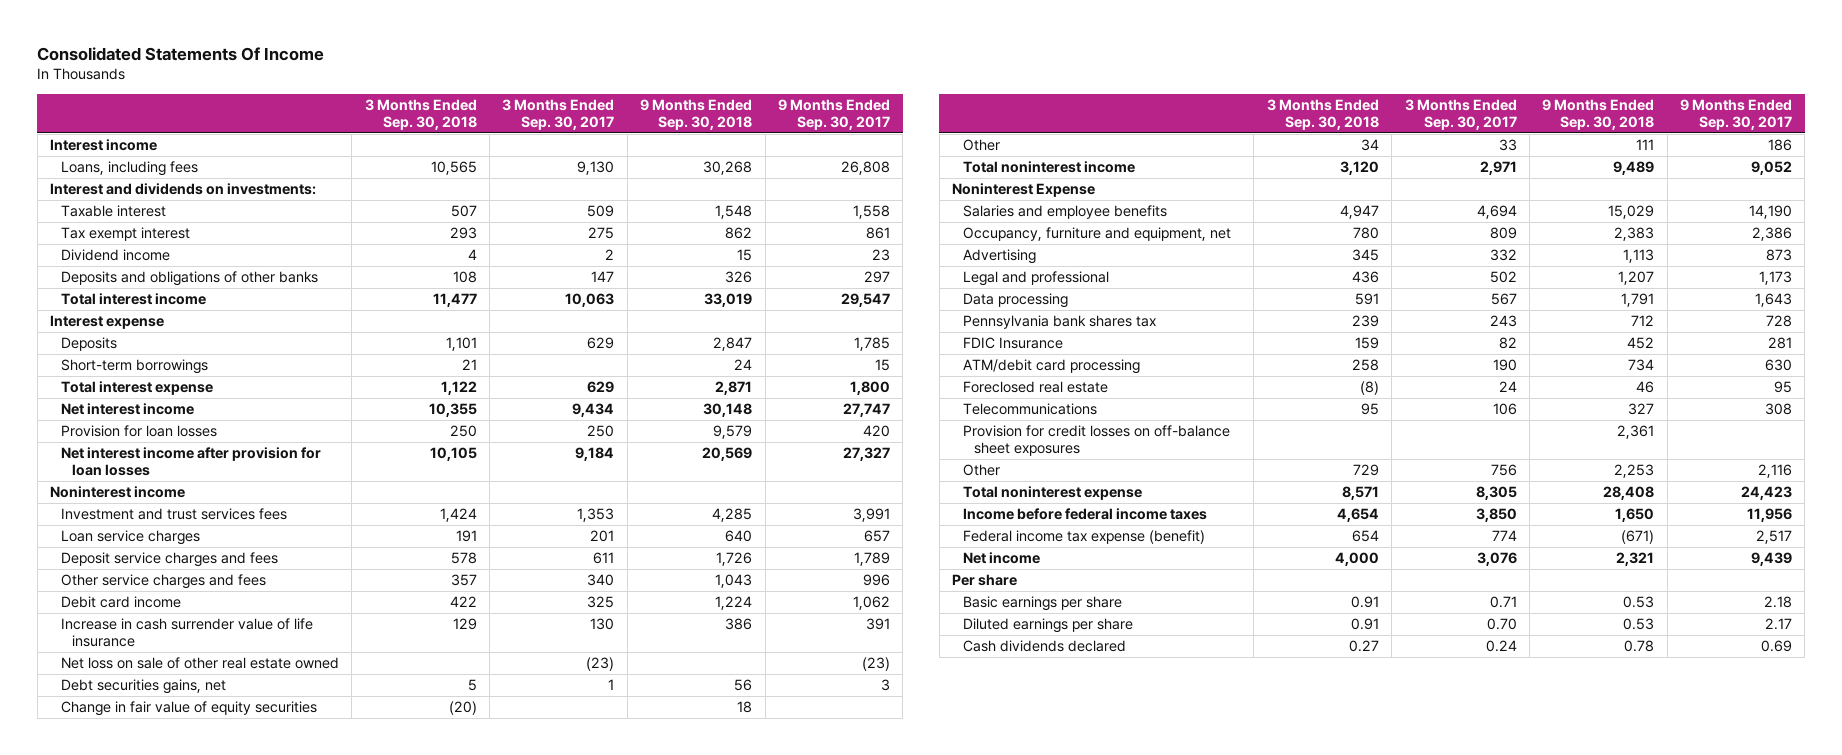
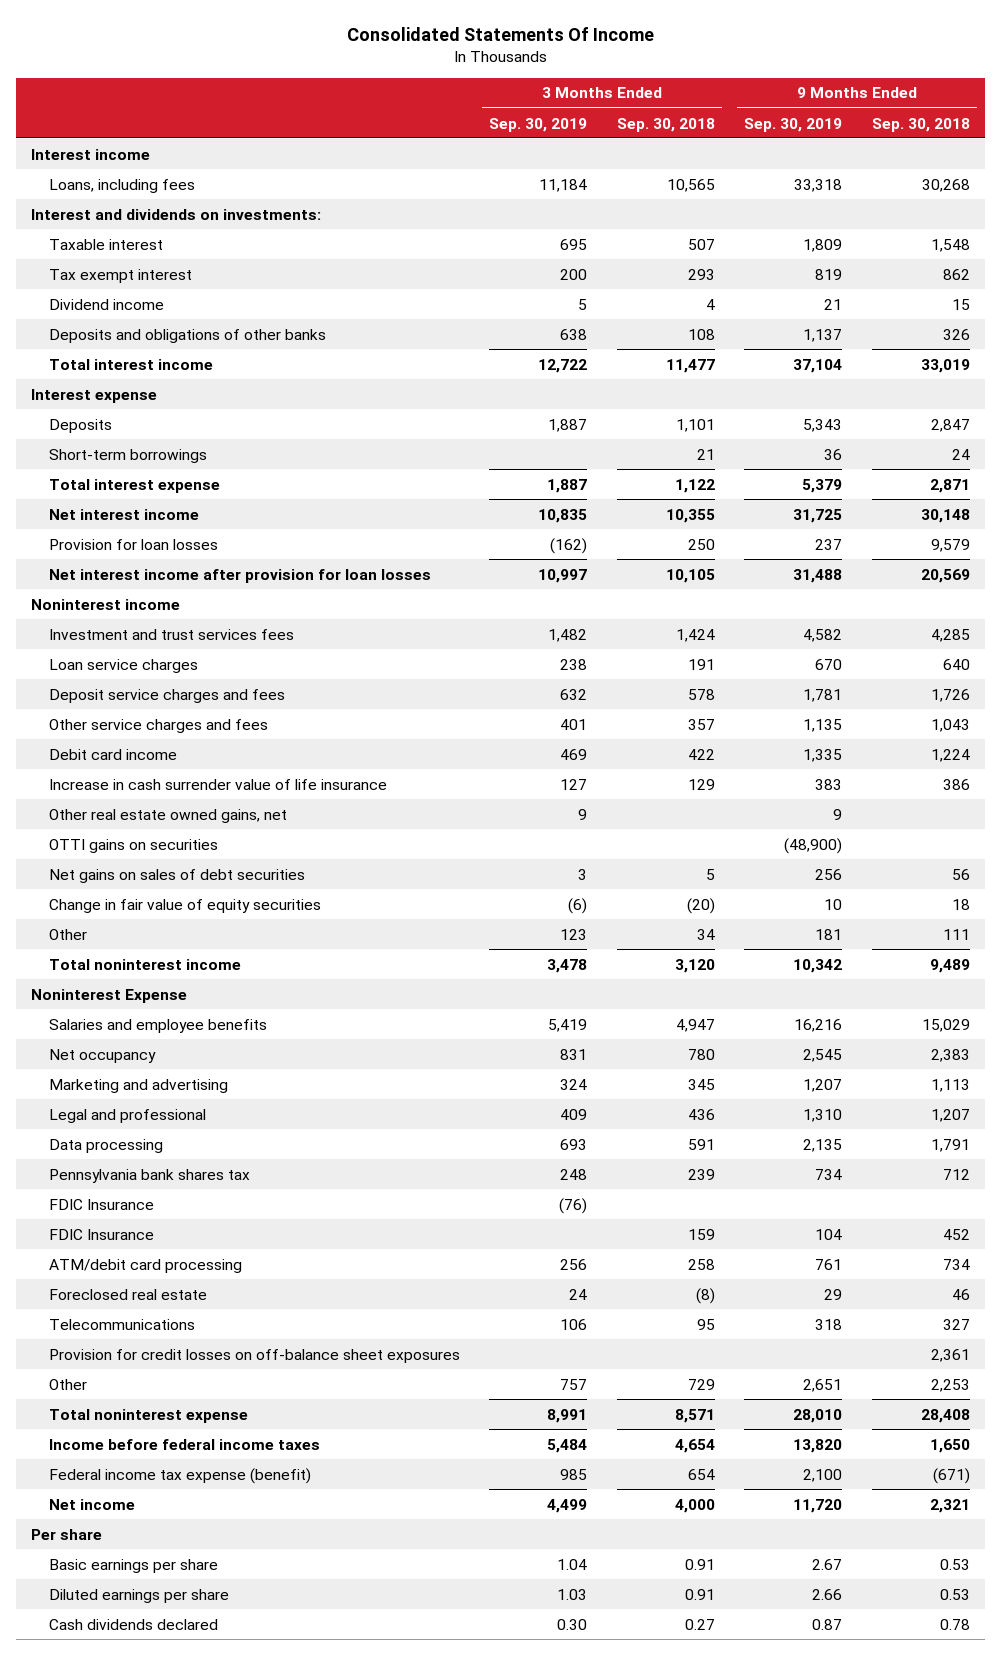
[502,99,615,131] 3 Months Ended Sep. 30, 2017 -> none
[777,99,890,131] 9 Months Ended Sep. 30, 2017 -> none
none -> [489,117,588,132] Sep. 30, 2019
none -> [744,117,843,132] Sep. 30, 2019
[60,657,339,670] Net loss on sale of other real estate owned -> [48,808,287,823] Other real estate owned gains, net
none -> [48,838,218,853] OTTI gains on securities
[60,679,226,695] Debt securities gains, net -> [48,868,305,883] Net gains on sales of debt securities
[962,227,1231,242] Occupancy, furniture and equipment, net -> [48,1048,156,1063] Net occupancy
[962,249,1036,265] Advertising -> [48,1078,228,1093] Marketing and advertising
none -> [48,1198,154,1210] FDIC Insurance

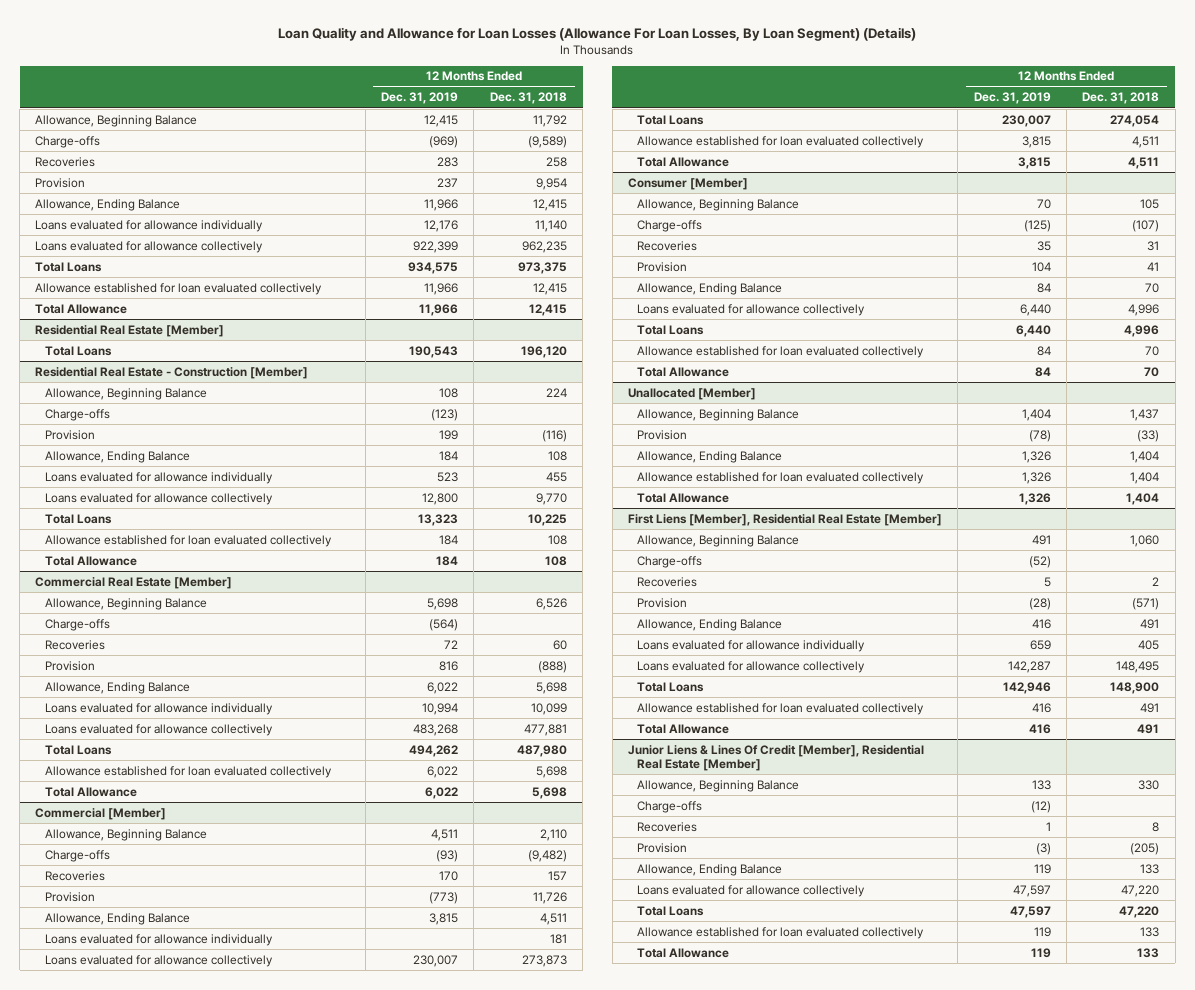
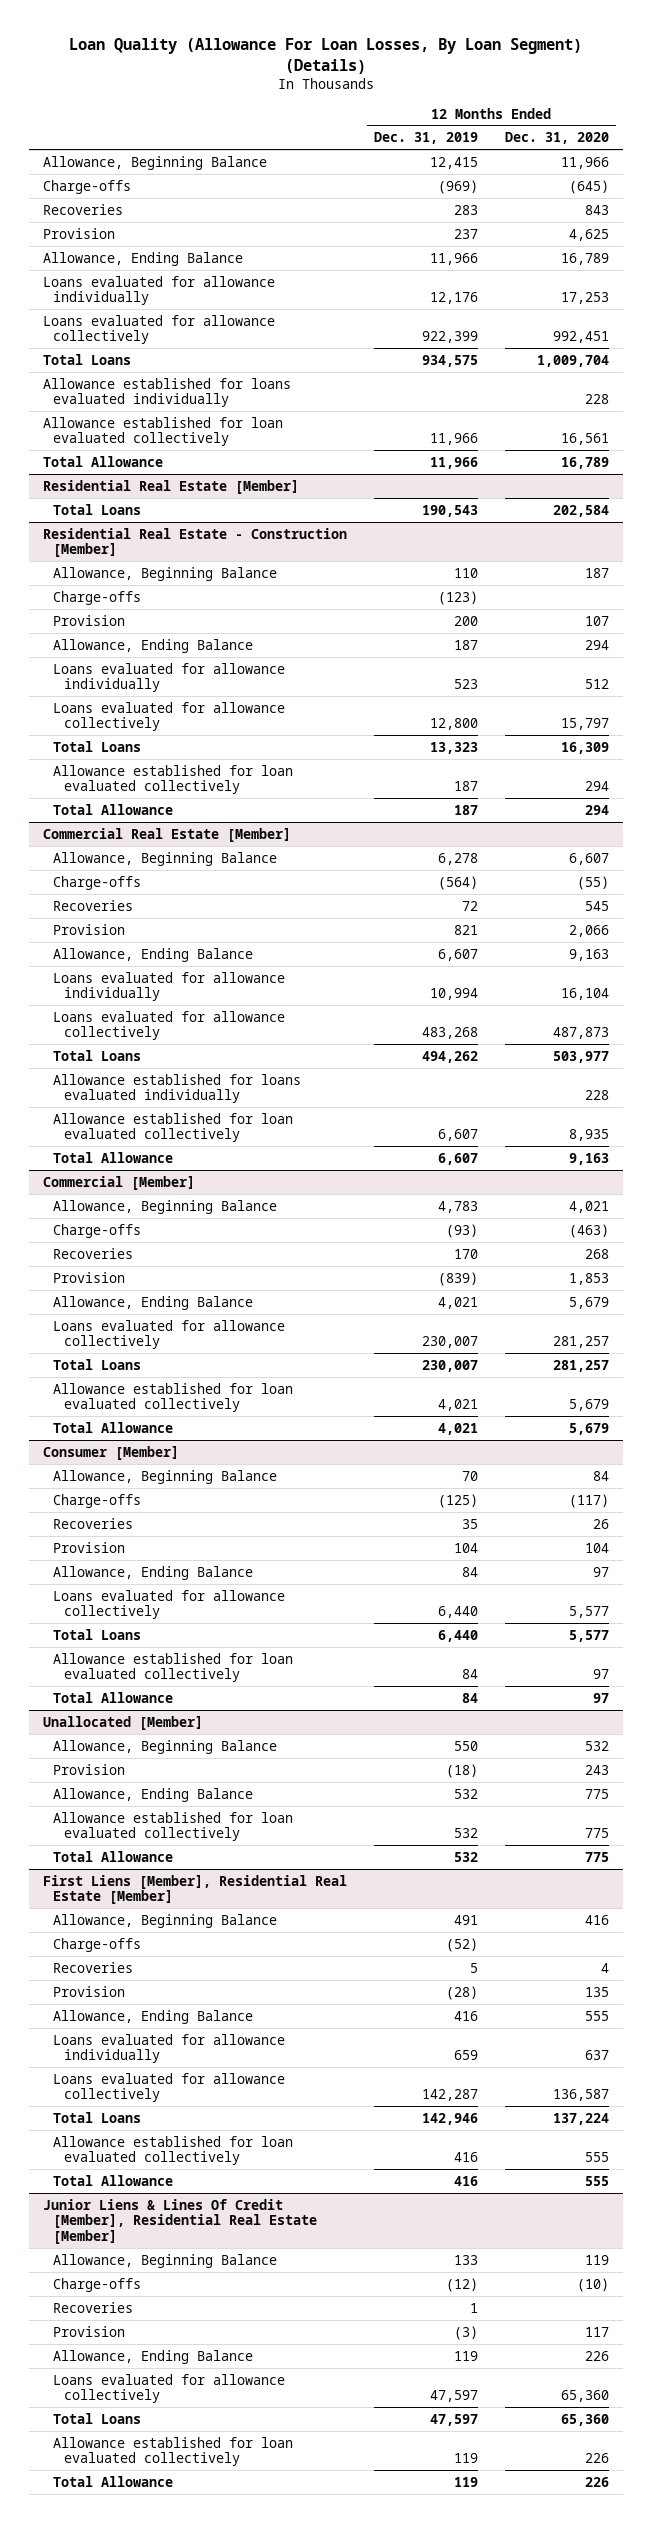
[278,26,917,41] Loan Quality and Allowance for Loan Losses (Allowance For Loan Losses, By Loan Segment) (Details) -> [68,37,582,74] Loan Quality (Allowance For Loan Losses, By Loan Segment) (Details)
[489,92,567,105] Dec. 31, 2018 -> none
none -> [504,132,609,145] Dec. 31, 2020
none -> [42,377,291,408] Allowance established for loans evaluated individually
[439,387,459,398] 108 -> [453,567,478,578] 110
[439,429,459,440] 199 -> [453,615,478,626] 200
[439,450,459,461] 184 -> [453,639,478,650] 187
[439,534,459,545] 184 -> [453,781,478,792] 187
[436,555,459,566] 184 -> [453,804,478,815] 187
[427,597,459,610] 5,698 -> [437,852,478,865] 6,278
[439,660,459,671] 816 -> [453,924,478,935] 821
[427,681,459,694] 6,022 -> [437,948,478,961] 6,607
none -> [53,1073,302,1104] Allowance established for loans evaluated individually
[427,765,459,778] 6,022 -> [437,1129,478,1142] 6,607
[425,786,459,799] 6,022 -> [437,1152,478,1165] 6,607
[431,828,459,841] 4,511 -> [437,1200,478,1213] 4,783
[44,933,273,946] Loans evaluated for allowance individually -> none
[429,891,459,904] (773) -> [437,1271,478,1286] (839)
[429,912,459,925] 3,815 -> [437,1296,478,1309] 4,021
[1021,135,1051,148] 3,815 -> [437,1399,478,1412] 4,021
[1017,156,1051,169] 3,815 -> [437,1422,478,1435] 4,021
[1021,408,1051,421] 1,404 -> [453,1740,478,1751] 550
[1028,429,1051,442] (78) -> [445,1763,478,1778] (18)
[1021,450,1051,463] 1,326 -> [453,1788,478,1799] 532
[1021,471,1051,484] 1,326 -> [453,1828,478,1839] 532
[1018,492,1051,505] 1,326 -> [453,1851,478,1862] 532

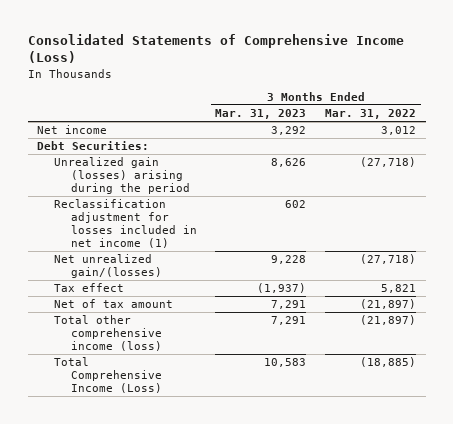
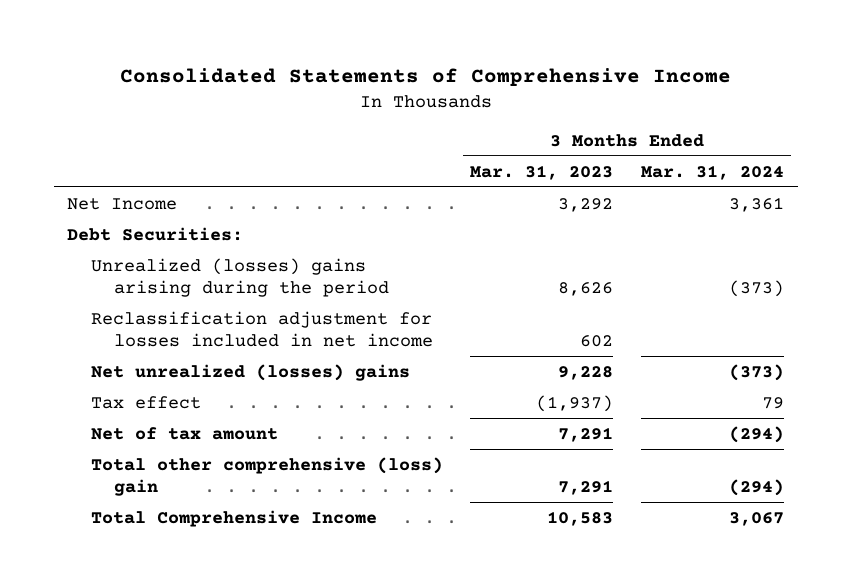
[27,34,404,64] Consolidated Statements of Comprehensive Income (Loss) -> [119,67,731,86] Consolidated Statements of Comprehensive Income
[325,109,417,120] Mar. 31, 2022 -> none
none -> [641,164,785,180] Mar. 31, 2024
[36,125,107,135] Net income -> [67,197,178,210] Net Income
[53,157,190,194] Unrealized gain (losses) arising during the period -> [90,257,389,298] Unrealized (losses) gains arising during the period
[53,199,197,248] Reclassification adjustment for losses included in net income (1) -> [90,310,433,348] Reclassification adjustment for losses included in net income
[53,254,162,279] Net unrealized gain/(losses) -> [90,363,410,381] Net unrealized (losses) gains
[53,315,162,351] Total other comprehensive income (loss) -> [90,456,443,497] Total other comprehensive (loss) gain
[53,357,162,393] Total Comprehensive Income (Loss) -> [90,509,377,527] Total Comprehensive Income

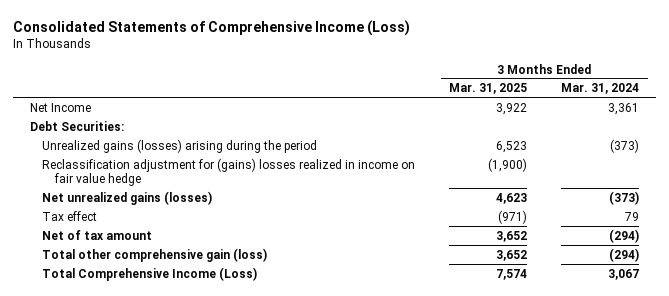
[119,67,731,86] Consolidated Statements of Comprehensive Income -> [13,19,411,36] Consolidated Statements of Comprehensive Income (Loss)
[470,164,614,180] Mar. 31, 2023 -> none
none -> [449,83,528,95] Mar. 31, 2025
[90,257,389,298] Unrealized (losses) gains arising during the period -> [42,138,318,153] Unrealized gains (losses) arising during the period
[90,310,433,348] Reclassification adjustment for losses included in net income -> [42,157,416,187] Reclassification adjustment for (gains) losses realized in income on fair value hedge
[90,363,410,381] Net unrealized (losses) gains -> [42,190,213,205] Net unrealized gains (losses)
[90,456,443,497] Total other comprehensive (loss) gain -> [42,247,268,262] Total other comprehensive gain (loss)
[90,509,377,527] Total Comprehensive Income -> [42,266,258,281] Total Comprehensive Income (Loss)

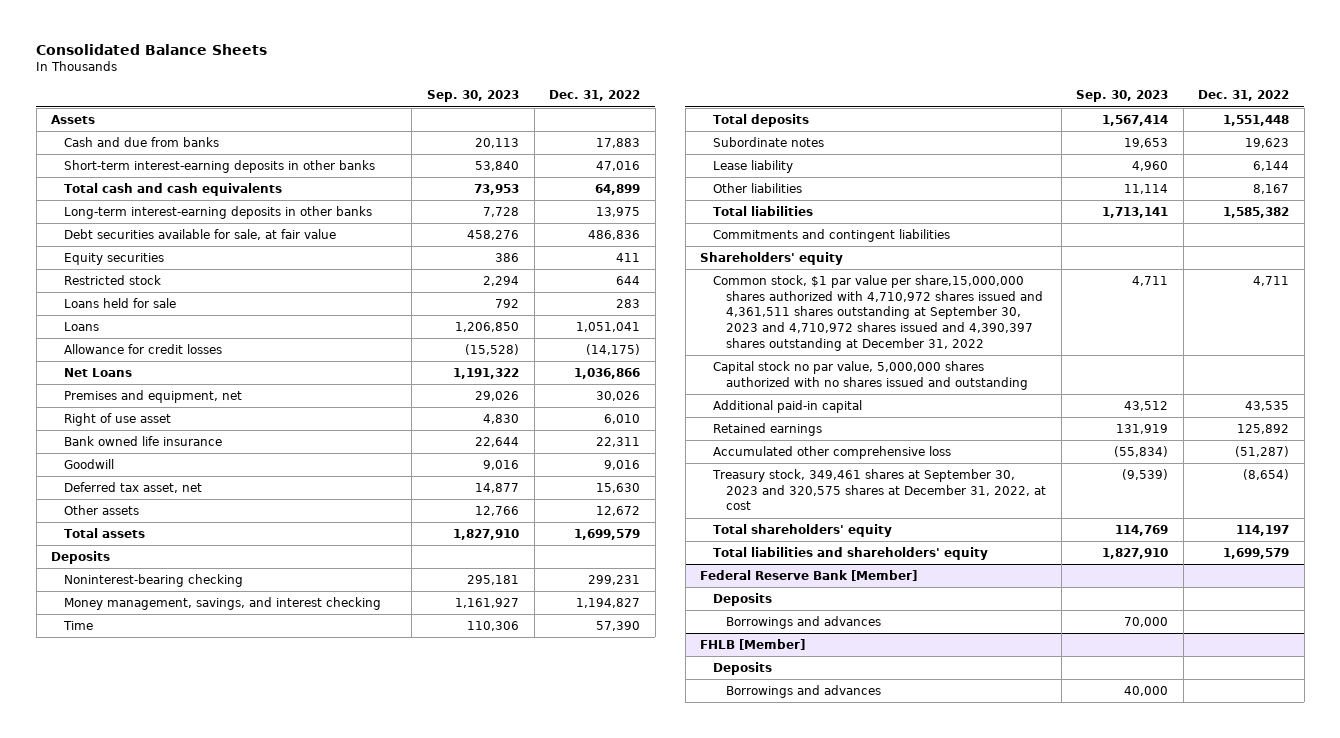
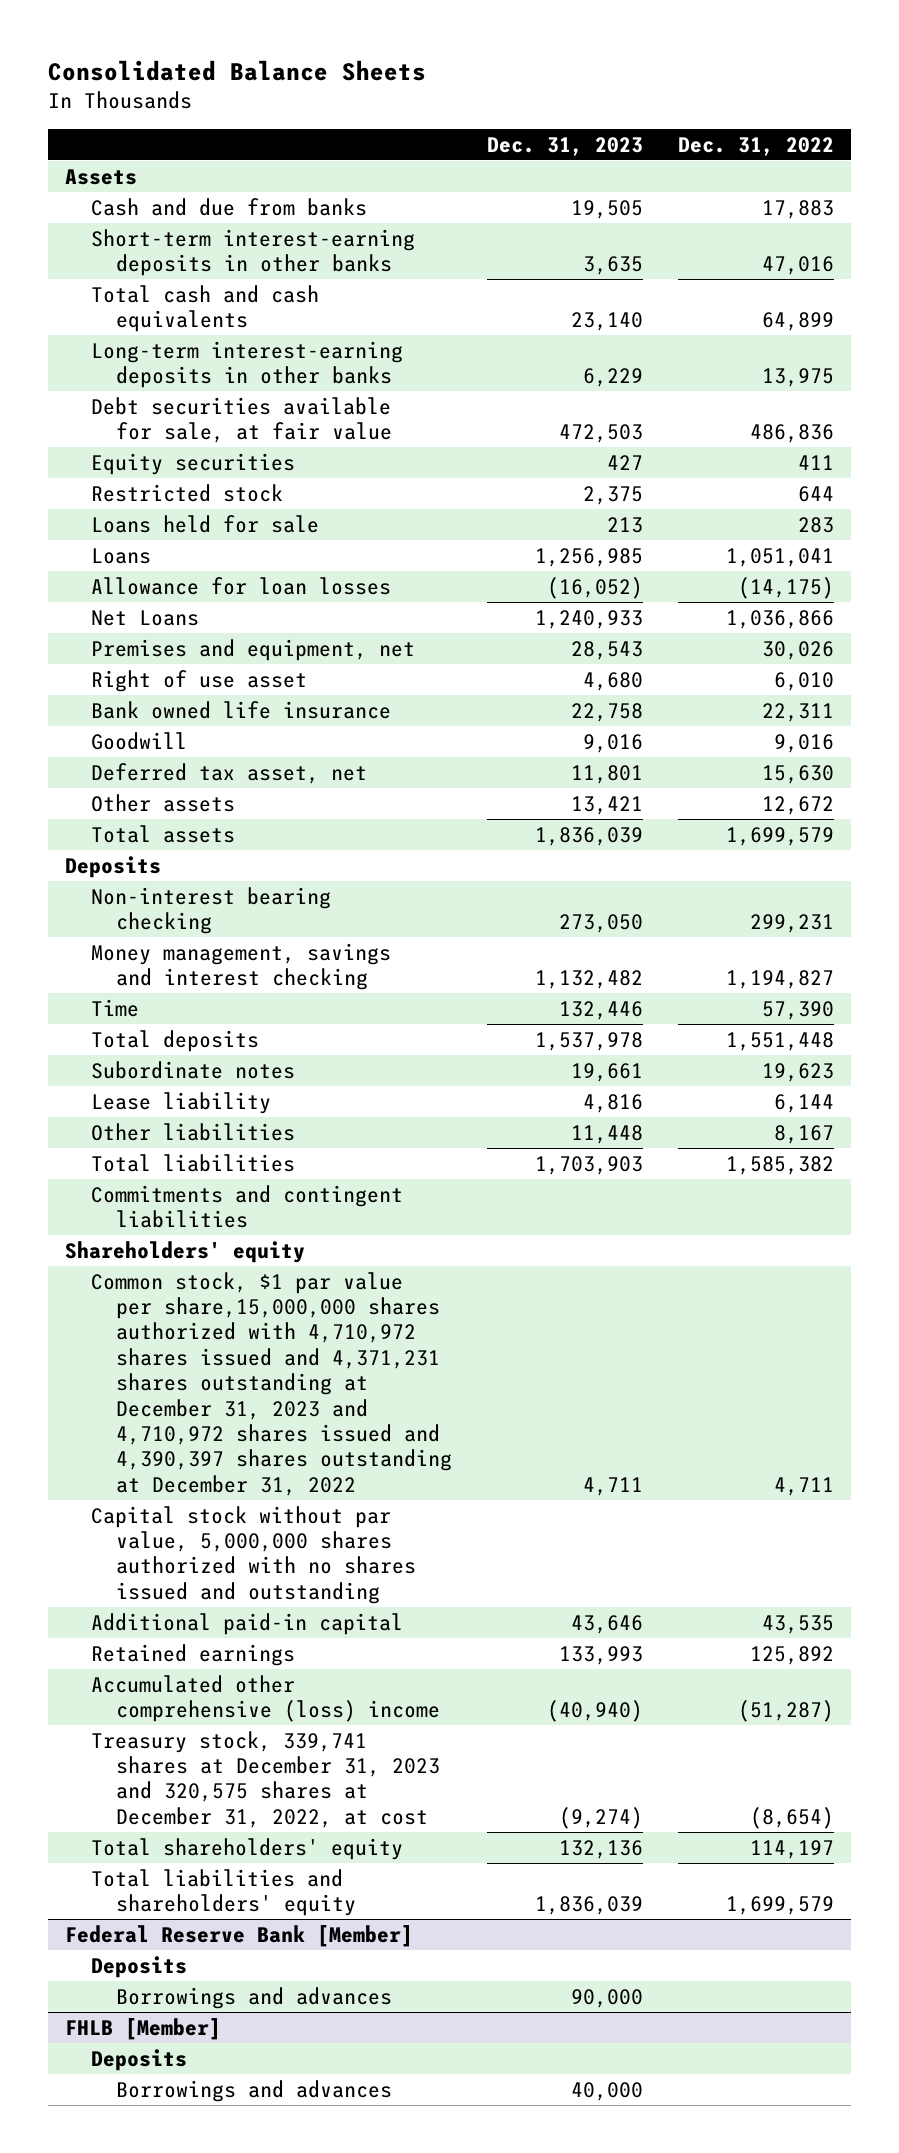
[427,90,520,103] Sep. 30, 2023 -> none
none -> [486,136,643,156] Dec. 31, 2023
[64,344,223,355] Allowance for credit losses -> [90,576,391,595] Allowance for loan losses
[64,574,244,588] Noninterest-bearing checking -> [90,886,331,934] Non-interest bearing checking
[64,597,382,611] Money management, savings, and interest checking -> [90,942,391,990] Money management, savings and interest checking
[713,275,1044,351] Common stock, $1 par value per share,15,000,000 shares authorized with 4,710,972 shares issued and 4,361,511 shares outstanding at September 30, 2023 and 4,710,972 shares issued and 4,390,397 shares outstanding at December 31, 2022 -> [90,1271,453,1496] Common stock, $1 par value per share,15,000,000 shares authorized with 4,710,972 shares issued and 4,371,231 shares outstanding at December 31, 2023 and 4,710,972 shares issued and 4,390,397 shares outstanding at December 31, 2022
[713,361,1029,390] Capital stock no par value, 5,000,000 shares authorized with no shares issued and outstanding -> [90,1505,417,1604] Capital stock without par value, 5,000,000 shares authorized with no shares issued and outstanding
[713,446,952,460] Accumulated other comprehensive loss -> [90,1674,441,1722] Accumulated other comprehensive (loss) income
[712,469,1047,511] Treasury stock, 349,461 shares at September 30, 2023 and 320,575 shares at December 31, 2022, at cost -> [90,1730,441,1828] Treasury stock, 339,741 shares at December 31, 2023 and 320,575 shares at December 31, 2022, at cost

